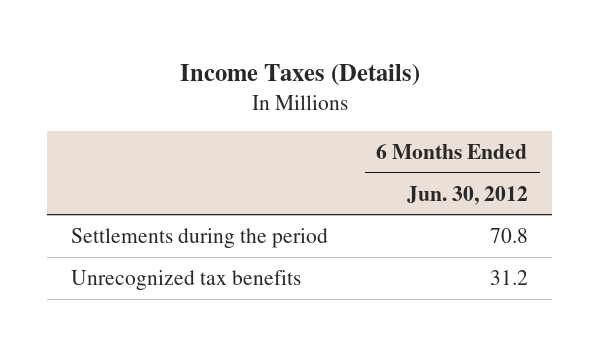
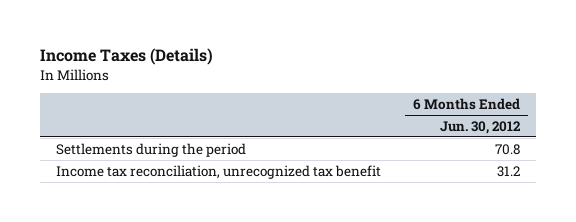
[71,269,302,290] Unrecognized tax benefits -> [55,164,381,179] Income tax reconciliation, unrecognized tax benefit

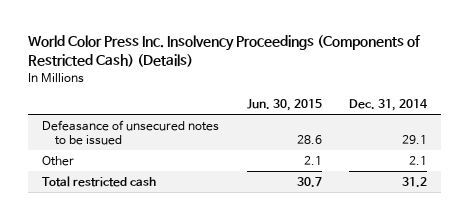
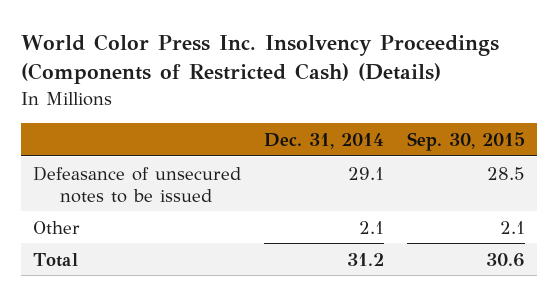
[246,99,322,112] Jun. 30, 2015 -> none
none -> [407,132,526,152] Sep. 30, 2015
[41,175,156,187] Total restricted cash -> [32,252,78,267] Total

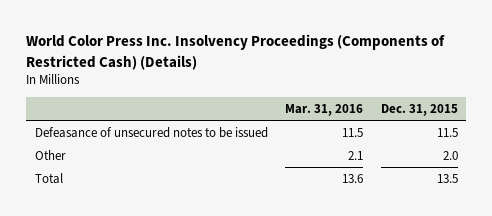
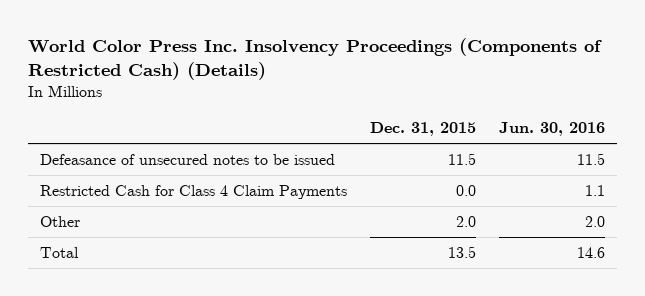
[285,104,364,117] Mar. 31, 2016 -> none
none -> [499,122,606,137] Jun. 30, 2016
none -> [39,184,347,199] Restricted Cash for Class 4 Claim Payments

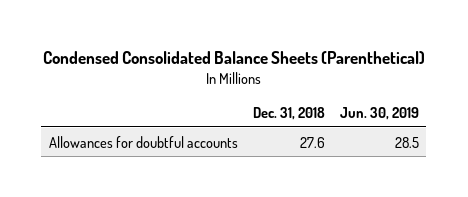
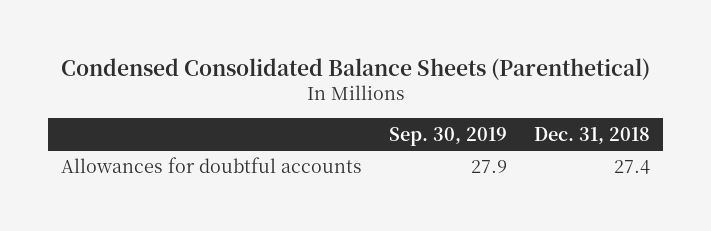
[339,106,419,120] Jun. 30, 2019 -> none
none -> [389,126,508,146] Sep. 30, 2019
[299,136,325,148] 27.6 -> [613,160,650,175] 27.4

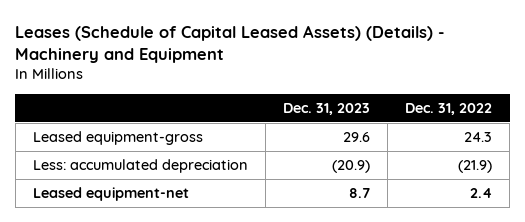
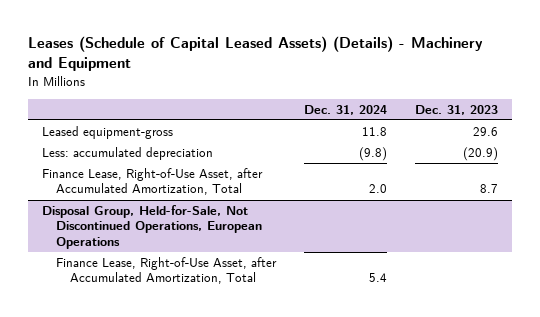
[405,102,493,115] Dec. 31, 2022 -> none
none -> [303,104,387,115] Dec. 31, 2024
[32,187,189,202] Leased equipment-net -> [41,168,263,196] Finance Lease, Right-of-Use Asset, after Accumulated Amortization, Total
none -> [41,205,263,249] Disposal Group, Held-for-Sale, Not Discontinued Operations, European Operations
none -> [56,257,278,285] Finance Lease, Right-of-Use Asset, after Accumulated Amortization, Total

